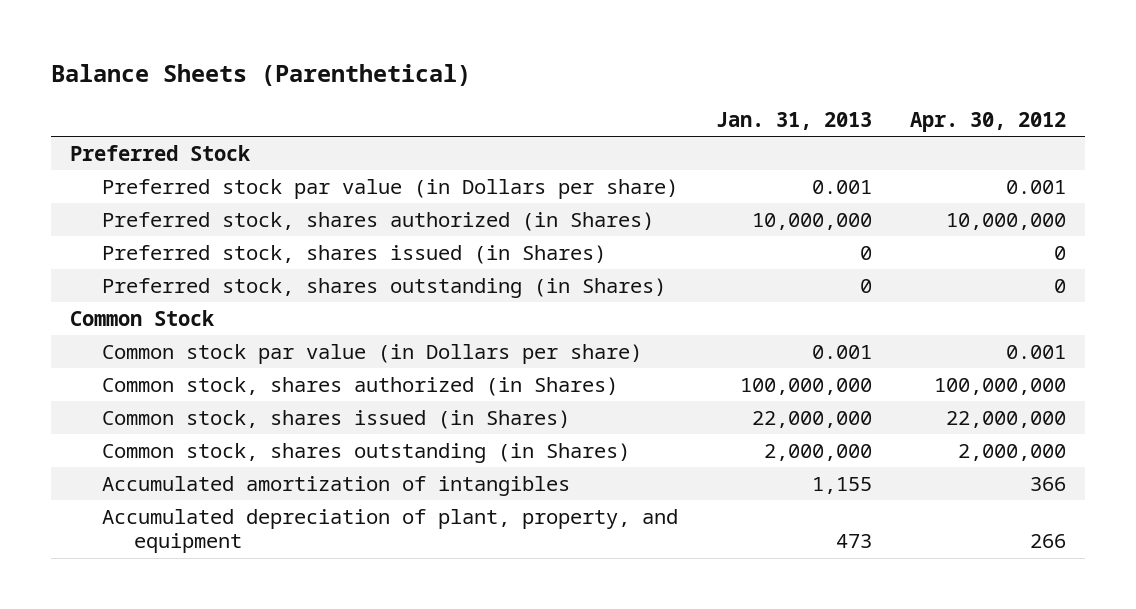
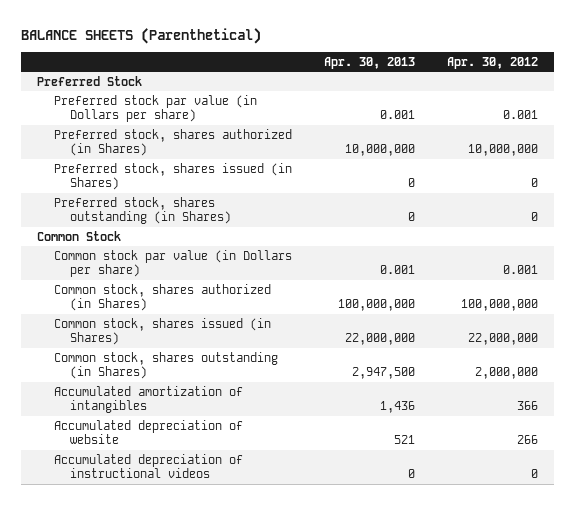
[50,64,471,87] Balance Sheets (Parenthetical) -> [21,28,262,45] BALANCE SHEETS (Parenthetical)
[716,111,873,130] Jan. 31, 2013 -> none
none -> [323,56,415,69] Apr. 30, 2013
[101,509,678,554] Accumulated depreciation of plant, property, and equipment -> [53,419,243,445] Accumulated depreciation of website
none -> [53,453,243,479] Accumulated depreciation of instructional videos

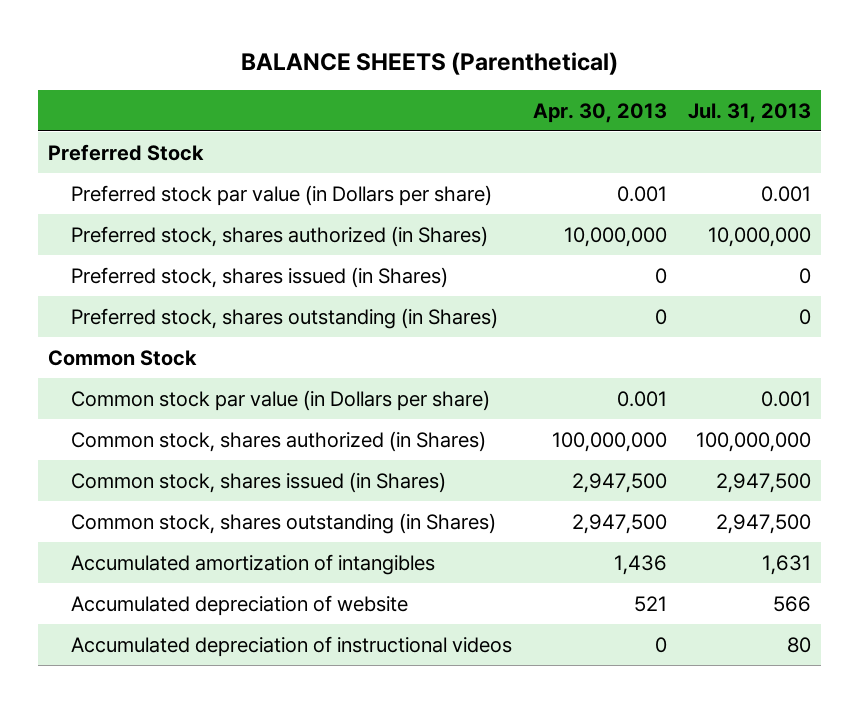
[446,56,538,69] Apr. 30, 2012 -> none
none -> [687,102,811,123] Jul. 31, 2013
[344,333,415,346] 22,000,000 -> [572,472,668,493] 2,947,500

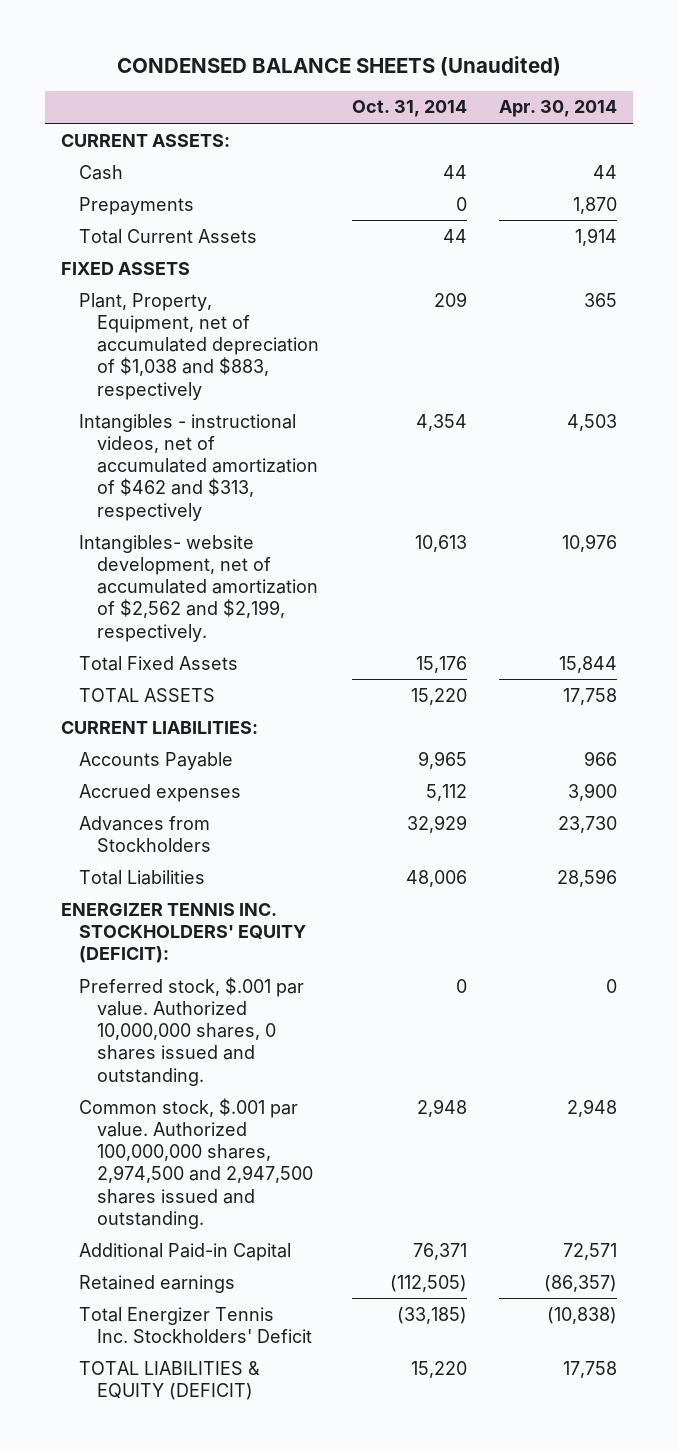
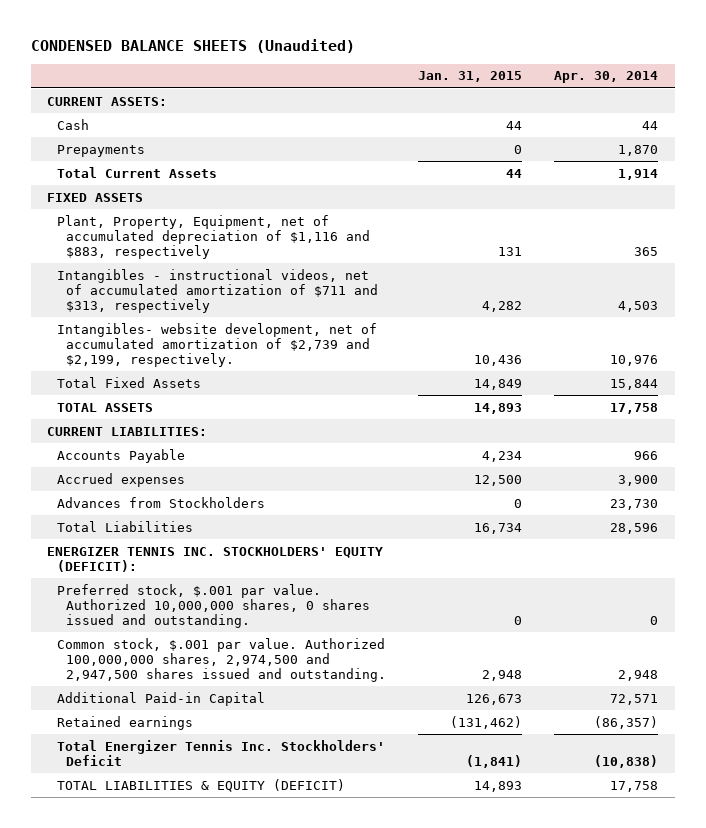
[351,100,467,118] Oct. 31, 2014 -> none
none -> [418,71,523,83] Jan. 31, 2015
[79,292,320,400] Plant, Property, Equipment, net of accumulated depreciation of $1,038 and $883, respectively -> [56,214,371,260] Plant, Property, Equipment, net of accumulated depreciation of $1,116 and $883, respectively
[79,413,319,521] Intangibles - instructional videos, net of accumulated amortization of $462 and $313, respectively -> [56,268,379,314] Intangibles - instructional videos, net of accumulated amortization of $711 and $313, respectively
[79,534,319,642] Intangibles- website development, net of accumulated amortization of $2,562 and $2,199, respectively. -> [56,322,377,368] Intangibles- website development, net of accumulated amortization of $2,739 and $2,199, respectively.

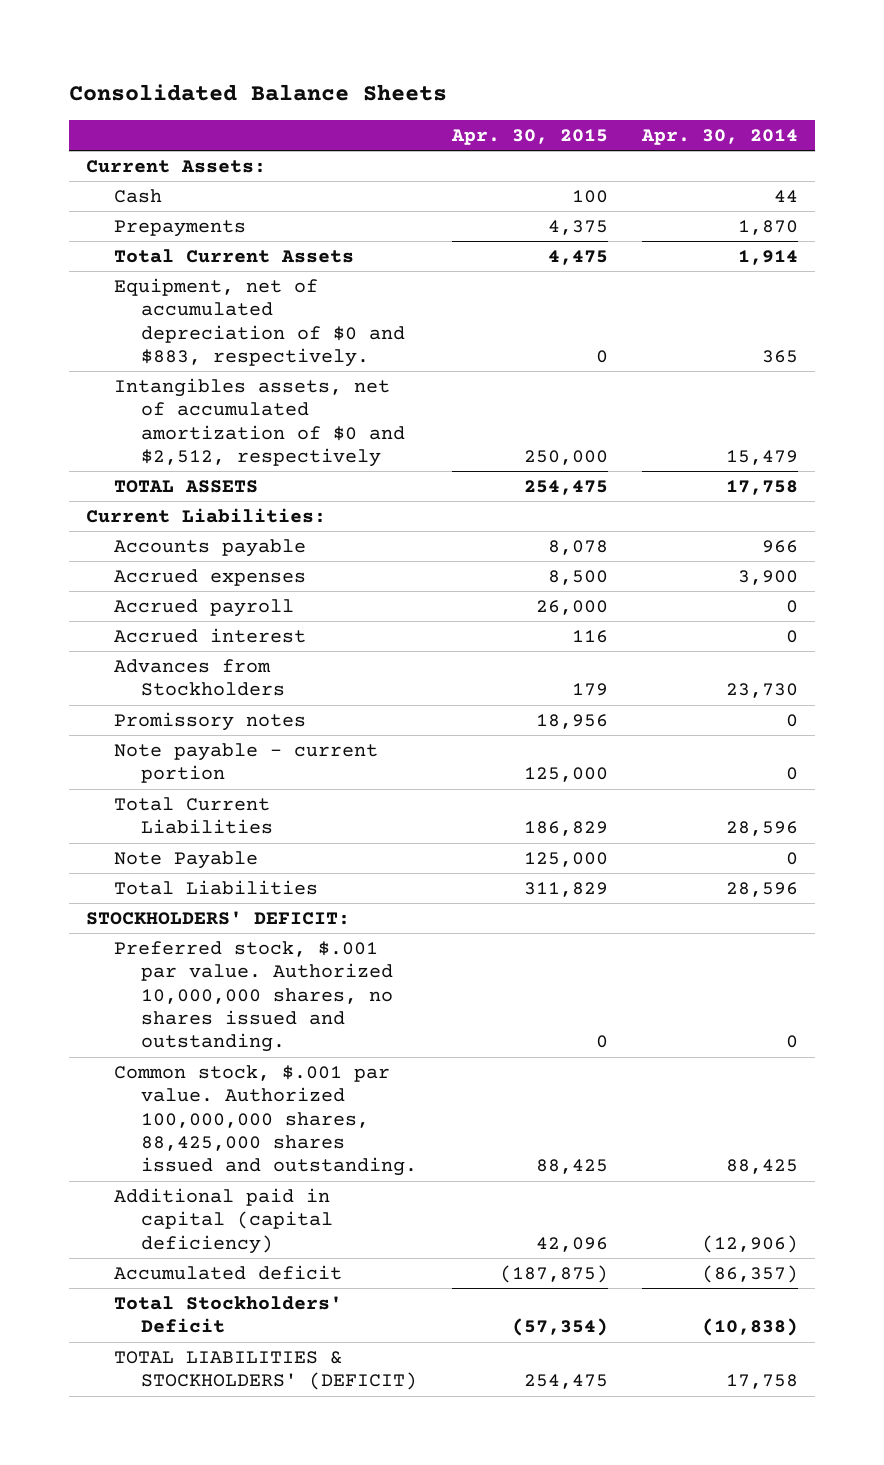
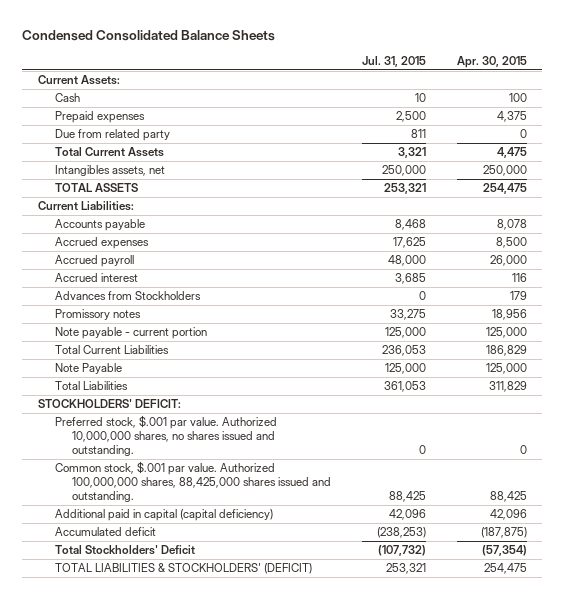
[68,84,447,102] Consolidated Balance Sheets -> [22,30,276,42] Condensed Consolidated Balance Sheets
[640,129,798,146] Apr. 30, 2014 -> none
none -> [362,56,427,68] Jul. 31, 2015
[113,219,246,237] Prepayments -> [55,111,146,124] Prepaid expenses
none -> [55,129,171,142] Due from related party
[113,277,406,367] Equipment, net of accumulated depreciation of $0 and $883, respectively. -> none
[113,377,406,467] Intangibles assets, net of accumulated amortization of $0 and $2,512, respectively -> [55,165,166,177] Intangibles assets, net

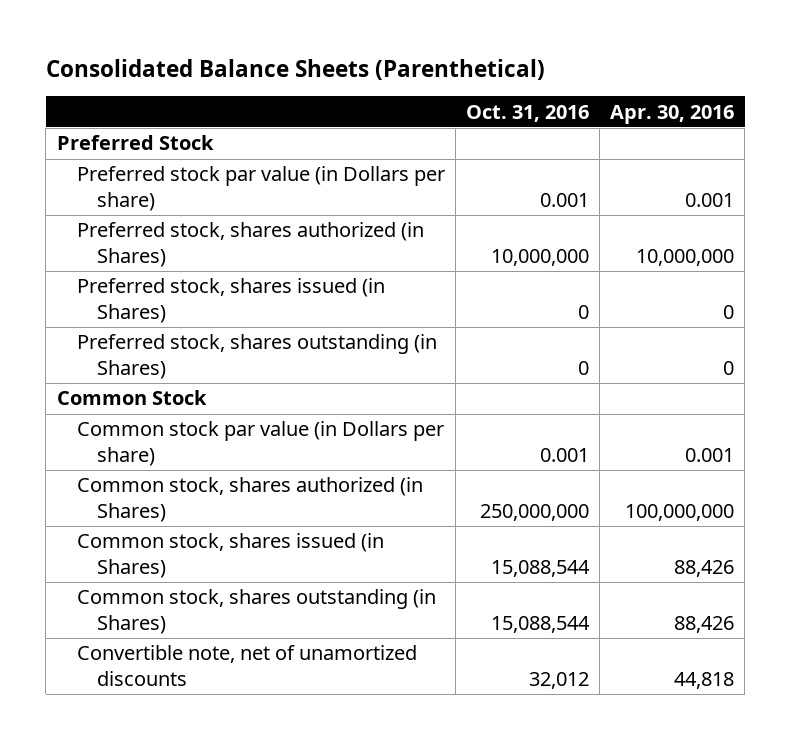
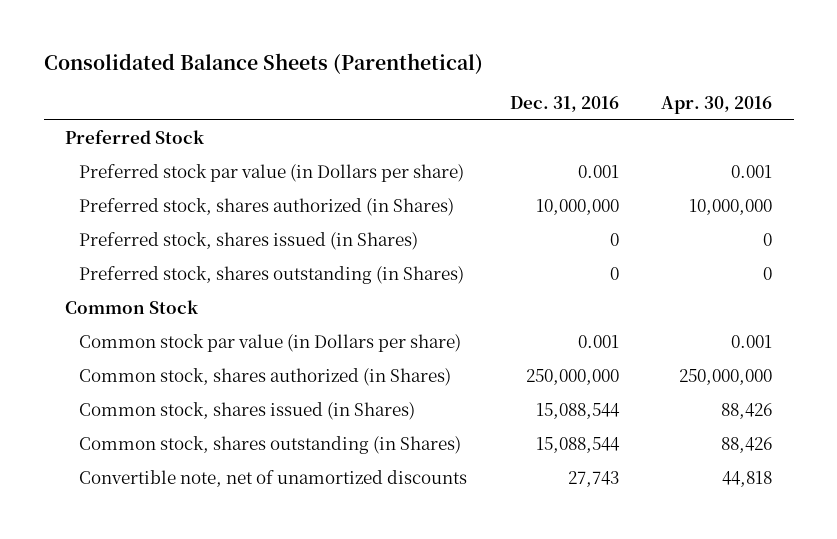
[465,104,589,122] Oct. 31, 2016 -> none
none -> [509,96,619,113] Dec. 31, 2016
[625,503,735,521] 100,000,000 -> [679,368,773,385] 250,000,000

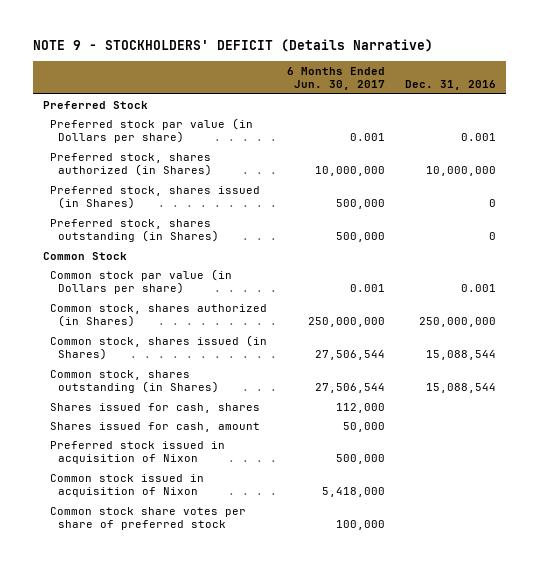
[43,52,483,74] Consolidated Balance Sheets (Parenthetical) -> [32,38,433,52] NOTE 9 - STOCKHOLDERS' DEFICIT (Details Narrative)
[661,96,773,115] Apr. 30, 2016 -> none
none -> [287,66,386,91] 6 Months Ended Jun. 30, 2017
[79,469,468,487] Convertible note, net of unamortized discounts -> none
none -> [50,402,261,413] Shares issued for cash, shares
none -> [50,421,261,432] Shares issued for cash, amount
none -> [50,440,226,465] Preferred stock issued in acquisition of Nixon
none -> [50,473,205,498] Common stock issued in acquisition of Nixon
none -> [50,506,247,531] Common stock share votes per share of preferred stock

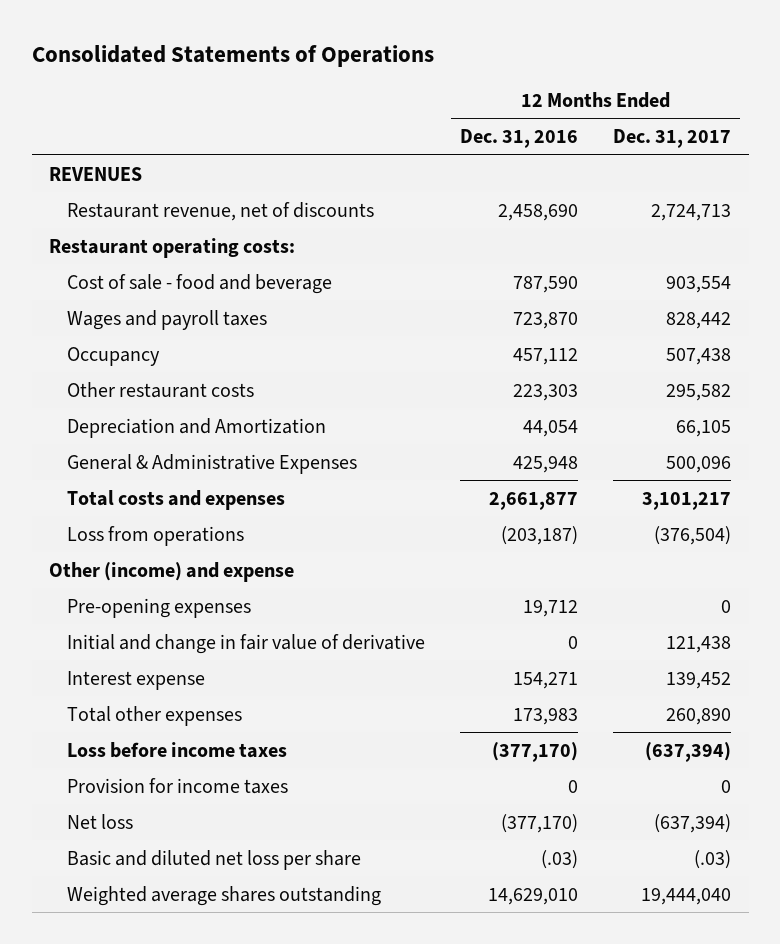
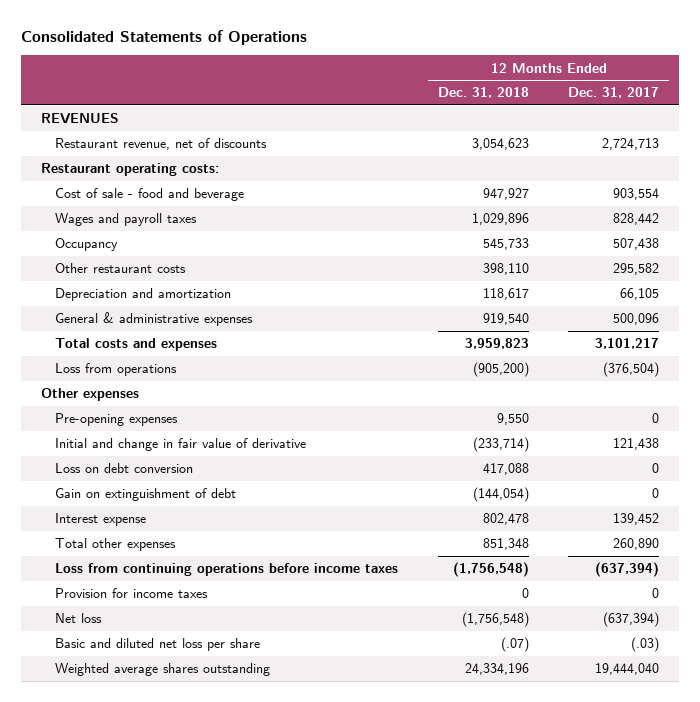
[459,129,578,149] Dec. 31, 2016 -> none
none -> [437,87,529,99] Dec. 31, 2018
[66,417,326,438] Depreciation and Amortization -> [54,288,231,302] Depreciation and amortization
[66,453,357,474] General & Administrative Expenses -> [54,312,253,327] General & administrative expenses
[49,561,295,582] Other (income) and expense -> [40,388,139,402] Other expenses
none -> [54,463,193,474] Loss on debt conversion
none -> [54,488,236,502] Gain on extinguishment of debt
[66,741,287,758] Loss before income taxes -> [54,563,398,577] Loss from continuing operations before income taxes

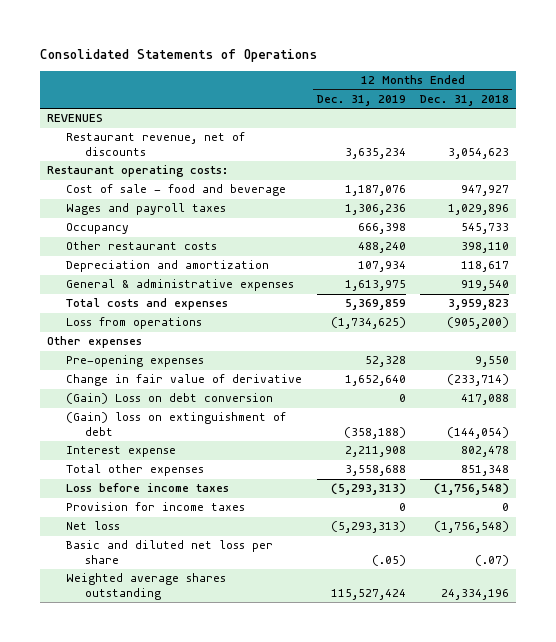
[568,87,660,99] Dec. 31, 2017 -> none
none -> [316,94,406,106] Dec. 31, 2019
[54,438,306,452] Initial and change in fair value of derivative -> [66,374,303,387] Change in fair value of derivative
[54,463,193,474] Loss on debt conversion -> [66,393,274,405] (Gain) Loss on debt conversion
[54,488,236,502] Gain on extinguishment of debt -> [66,412,287,436] (Gain) loss on extinguishment of debt
[54,563,398,577] Loss from continuing operations before income taxes -> [66,483,230,493] Loss before income taxes

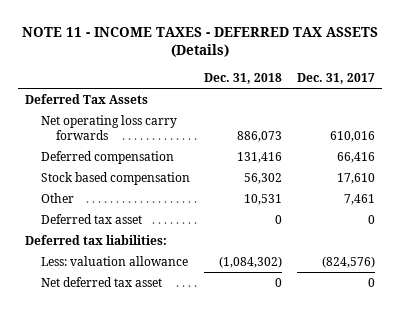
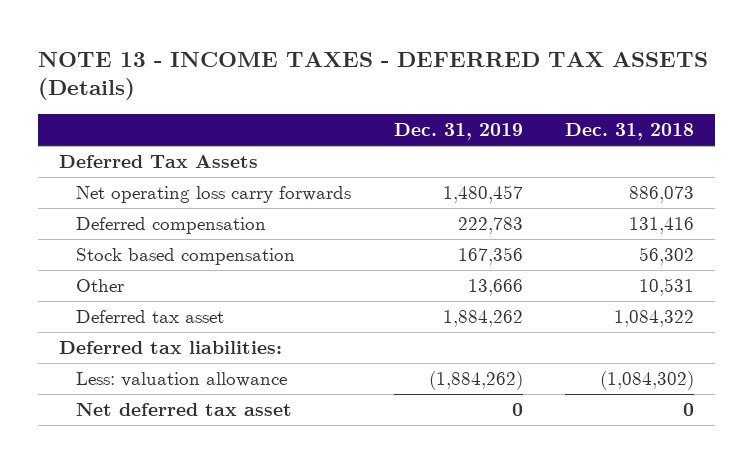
[22,26,379,58] NOTE 11 - INCOME TAXES - DEFERRED TAX ASSETS (Details) -> [37,51,708,101] NOTE 13 - INCOME TAXES - DEFERRED TAX ASSETS (Details)
[296,72,375,84] Dec. 31, 2017 -> none
none -> [393,123,523,141] Dec. 31, 2019
[275,214,283,224] 0 -> [614,310,695,328] 1,084,322

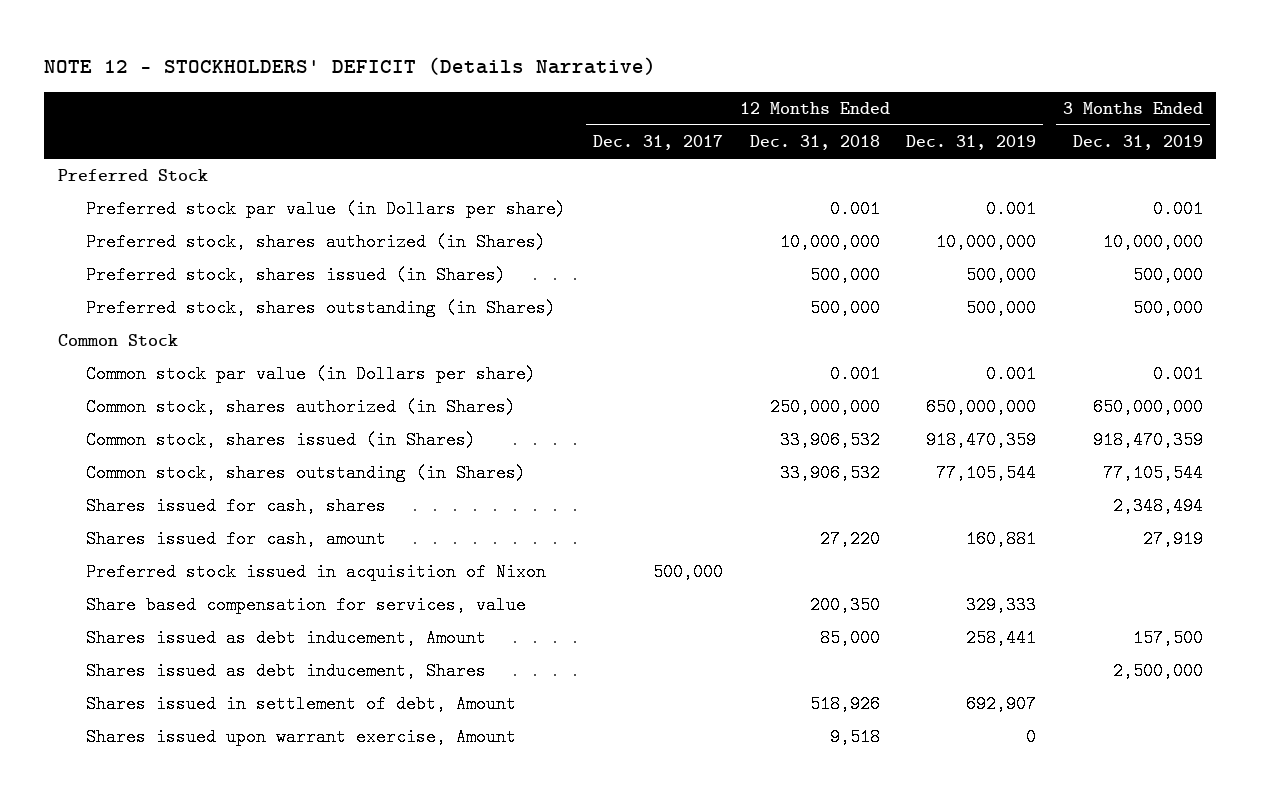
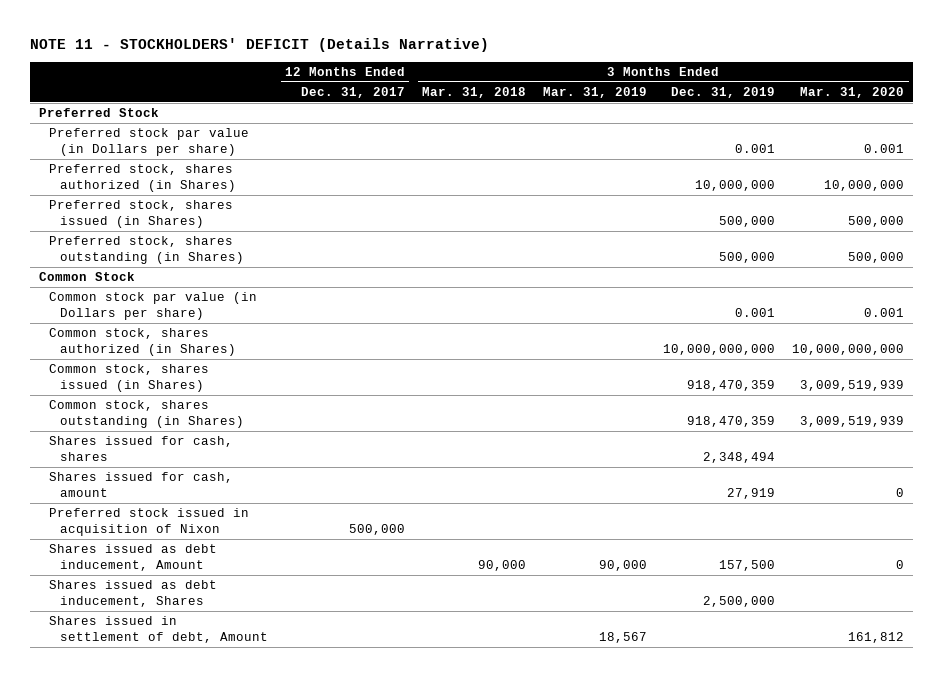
[44,57,657,76] NOTE 12 - STOCKHOLDERS' DEFICIT (Details Narrative) -> [30,38,490,53] NOTE 11 - STOCKHOLDERS' DEFICIT (Details Narrative)
[749,135,880,151] Dec. 31, 2018 -> none
[906,135,1037,151] Dec. 31, 2019 -> none
none -> [421,86,526,98] Mar. 31, 2018
none -> [542,86,647,98] Mar. 31, 2019
none -> [800,86,905,98] Mar. 31, 2020
[1092,398,1203,417] 650,000,000 -> [663,343,776,355] 10,000,000,000
[1102,464,1203,483] 77,105,544 -> [687,415,776,427] 918,470,359
[86,596,527,615] Share based compensation for services, value -> none
[86,728,517,747] Shares issued upon warrant exercise, Amount -> none

